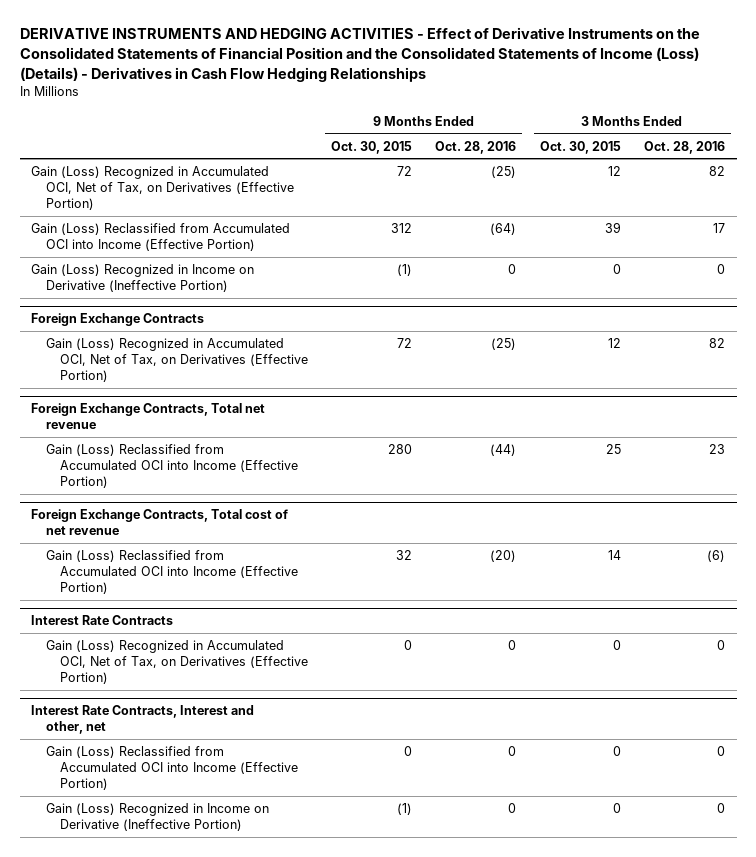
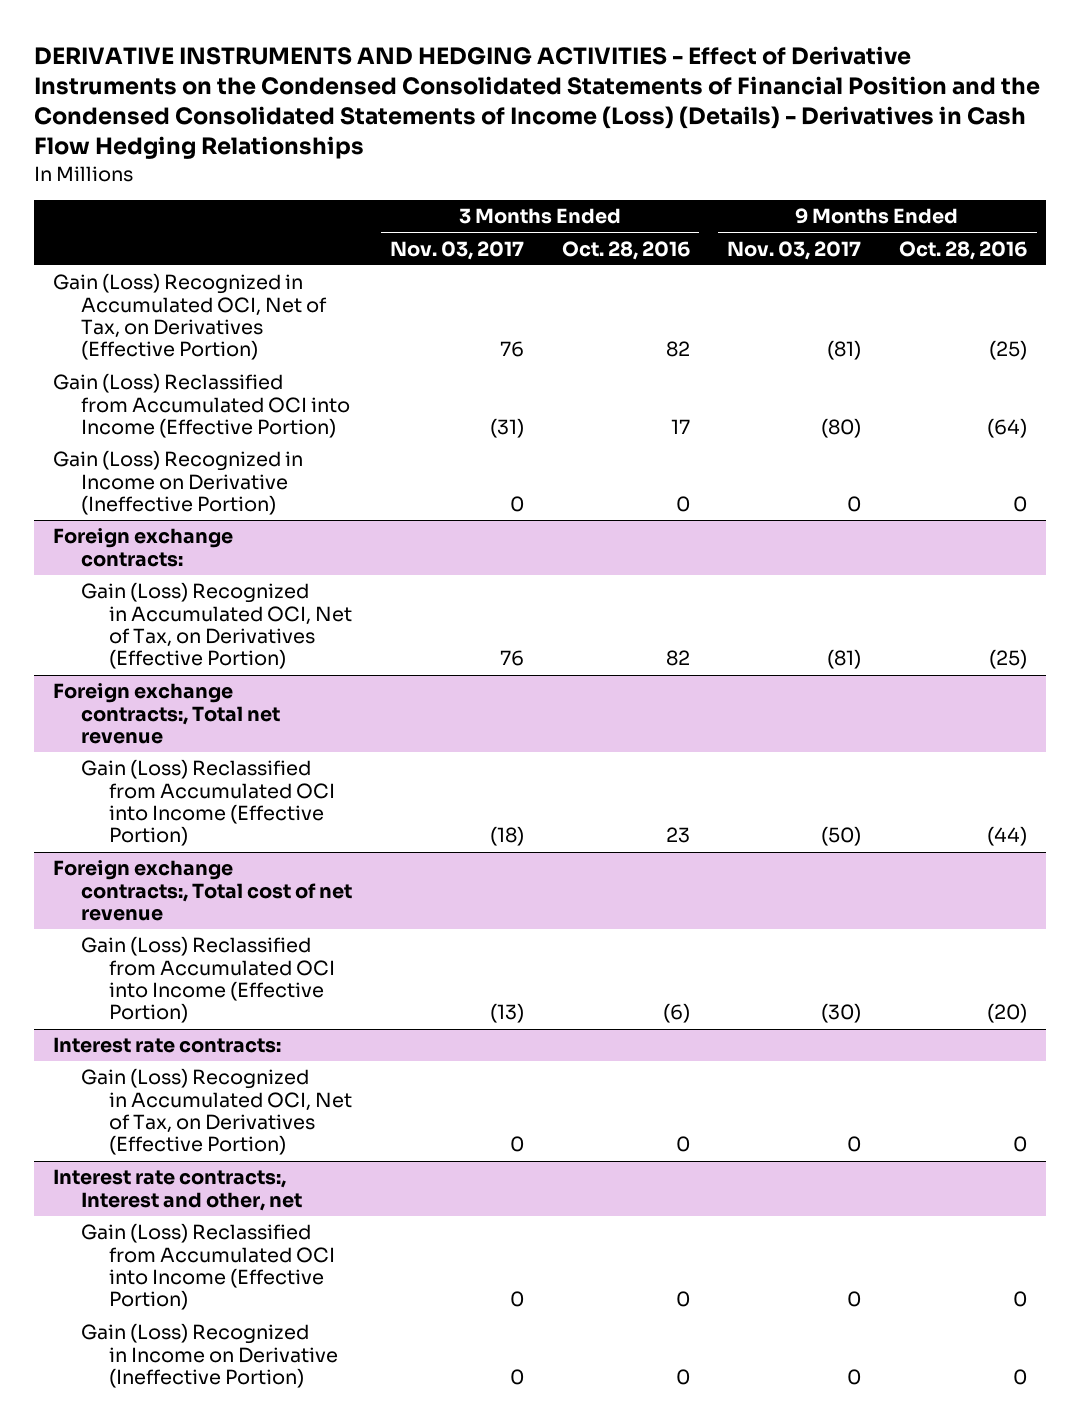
[19,27,700,83] DERIVATIVE INSTRUMENTS AND HEDGING ACTIVITIES - Effect of Derivative Instruments on the Consolidated Statements of Financial Position and the Consolidated Statements of Income (Loss) (Details) - Derivatives in Cash Flow Hedging Relationships -> [34,46,1041,160] DERIVATIVE INSTRUMENTS AND HEDGING ACTIVITIES - Effect of Derivative Instruments on the Condensed Consolidated Statements of Financial Position and the Condensed Consolidated Statements of Income (Loss) (Details) - Derivatives in Cash Flow Hedging Relationships
[331,140,413,154] Oct. 30, 2015 -> none
[539,140,621,154] Oct. 30, 2015 -> none
none -> [390,240,525,260] Nov. 03, 2017
none -> [727,240,862,260] Nov. 03, 2017
[31,313,205,327] Foreign Exchange Contracts -> [52,528,233,567] Foreign exchange contracts:
[31,403,266,430] Foreign Exchange Contracts, Total net revenue -> [52,683,281,745] Foreign exchange contracts:, Total net revenue
[31,509,289,536] Foreign Exchange Contracts, Total cost of net revenue -> [52,860,353,922] Foreign exchange contracts:, Total cost of net revenue
[31,615,174,626] Interest Rate Contracts -> [52,1037,281,1054] Interest rate contracts:
[31,705,255,735] Interest Rate Contracts, Interest and other, net -> [52,1169,303,1211] Interest rate contracts:, Interest and other, net

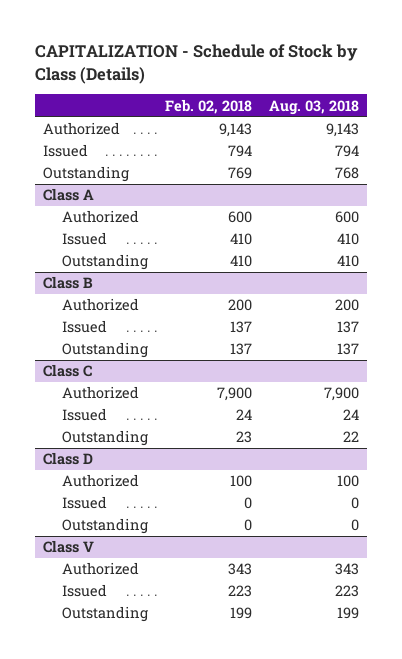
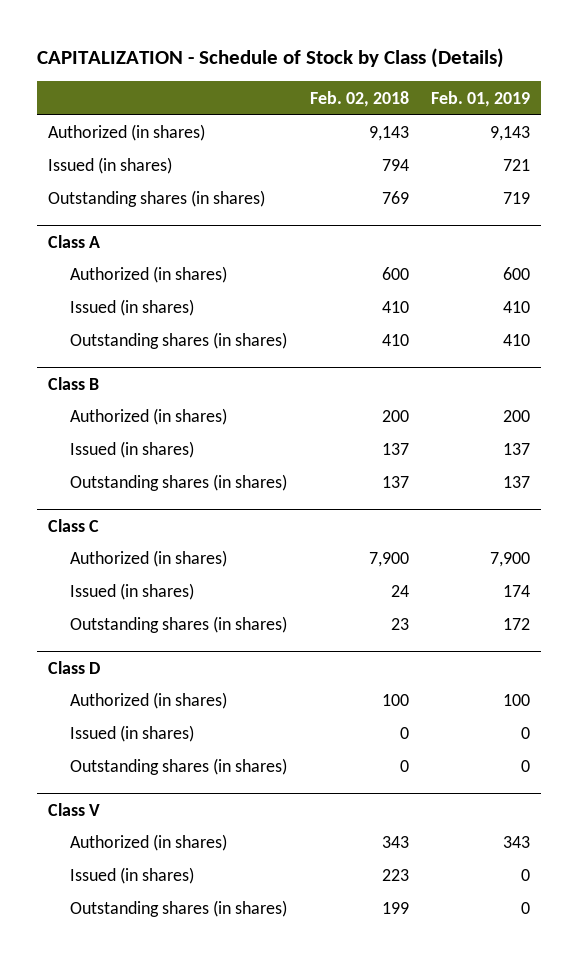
[268,99,359,115] Aug. 03, 2018 -> none
none -> [430,90,530,107] Feb. 01, 2019
[43,122,121,136] Authorized -> [47,124,205,142] Authorized (in shares)
[43,144,89,158] Issued -> [47,157,172,175] Issued (in shares)
[43,166,130,183] Outstanding -> [47,190,265,208] Outstanding shares (in shares)
[62,210,140,224] Authorized -> [70,266,228,284] Authorized (in shares)
[62,232,108,246] Issued -> [70,299,195,317] Issued (in shares)
[62,254,149,271] Outstanding -> [70,332,288,350] Outstanding shares (in shares)
[62,298,140,312] Authorized -> [70,408,228,426] Authorized (in shares)
[62,320,108,334] Issued -> [70,441,195,459] Issued (in shares)
[62,342,149,359] Outstanding -> [70,474,288,492] Outstanding shares (in shares)
[62,386,140,400] Authorized -> [70,550,228,568] Authorized (in shares)
[62,408,108,422] Issued -> [70,583,195,601] Issued (in shares)
[62,430,149,447] Outstanding -> [70,616,288,634] Outstanding shares (in shares)
[62,474,140,488] Authorized -> [70,692,228,710] Authorized (in shares)
[62,496,108,510] Issued -> [70,725,195,743] Issued (in shares)
[62,518,149,535] Outstanding -> [70,758,288,776] Outstanding shares (in shares)
[62,562,140,576] Authorized -> [70,834,228,852] Authorized (in shares)
[62,584,108,598] Issued -> [70,867,195,885] Issued (in shares)
[62,606,149,623] Outstanding -> [70,900,288,918] Outstanding shares (in shares)

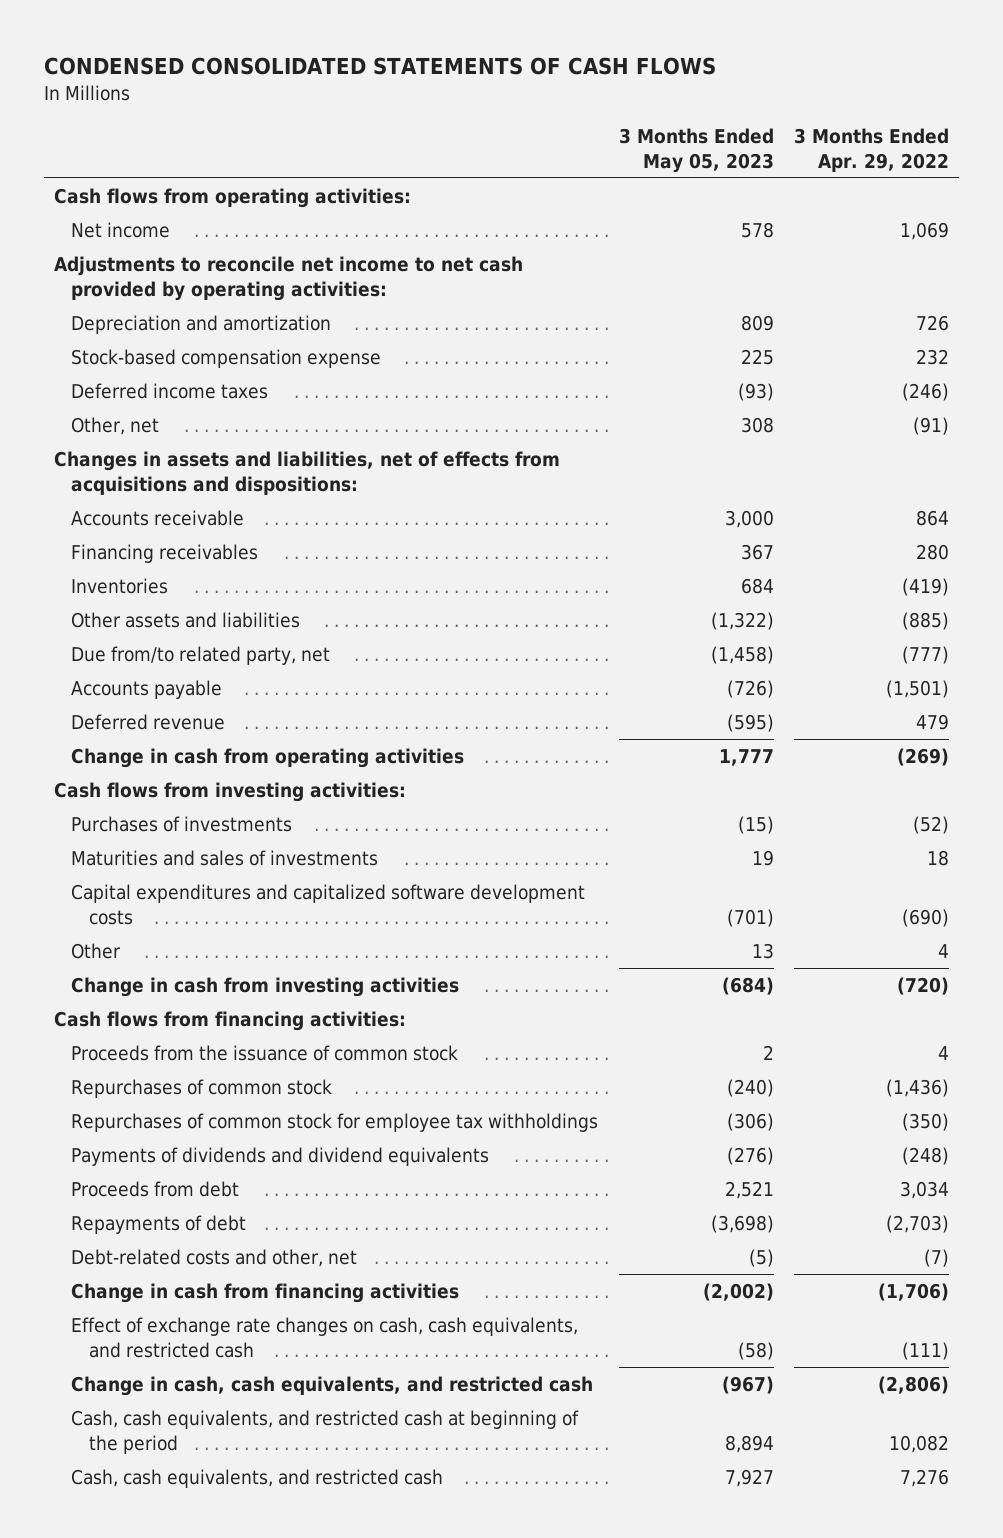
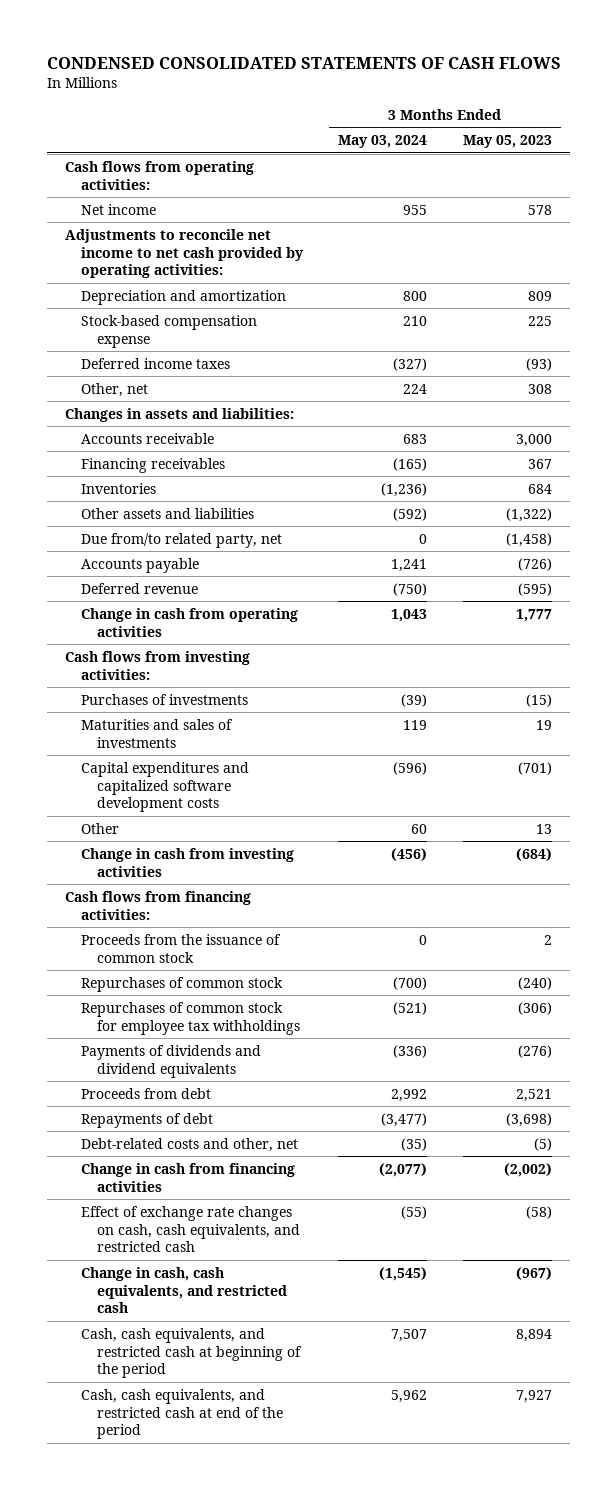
[793,128,949,172] 3 Months Ended Apr. 29, 2022 -> none
none -> [338,135,428,149] May 03, 2024
[54,451,561,495] Changes in assets and liabilities, net of effects from acquisitions and dispositions: -> [64,407,294,422] Changes in assets and liabilities:
[71,1469,444,1489] Cash, cash equivalents, and restricted cash -> [80,1388,284,1440] Cash, cash equivalents, and restricted cash at end of the period

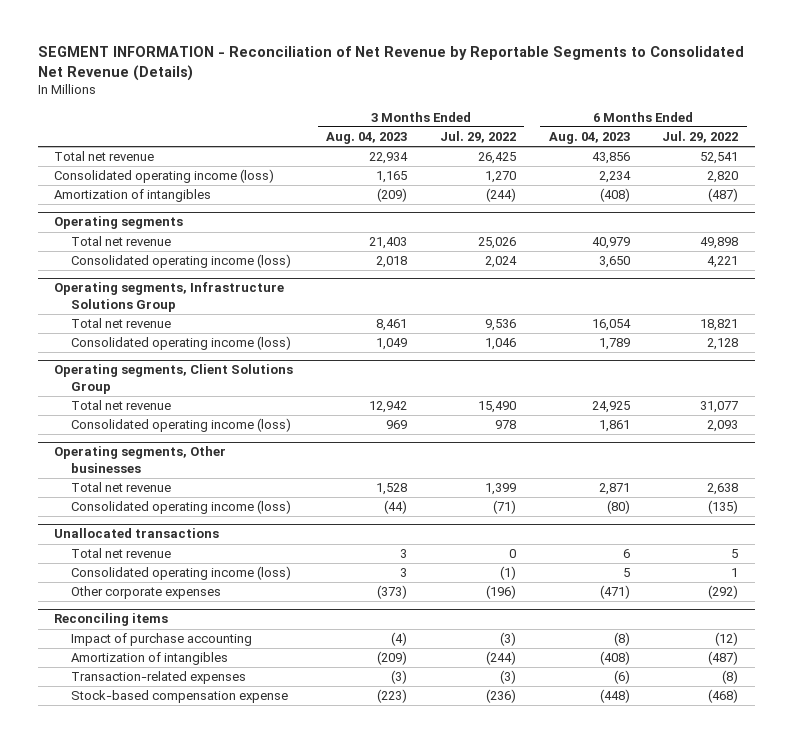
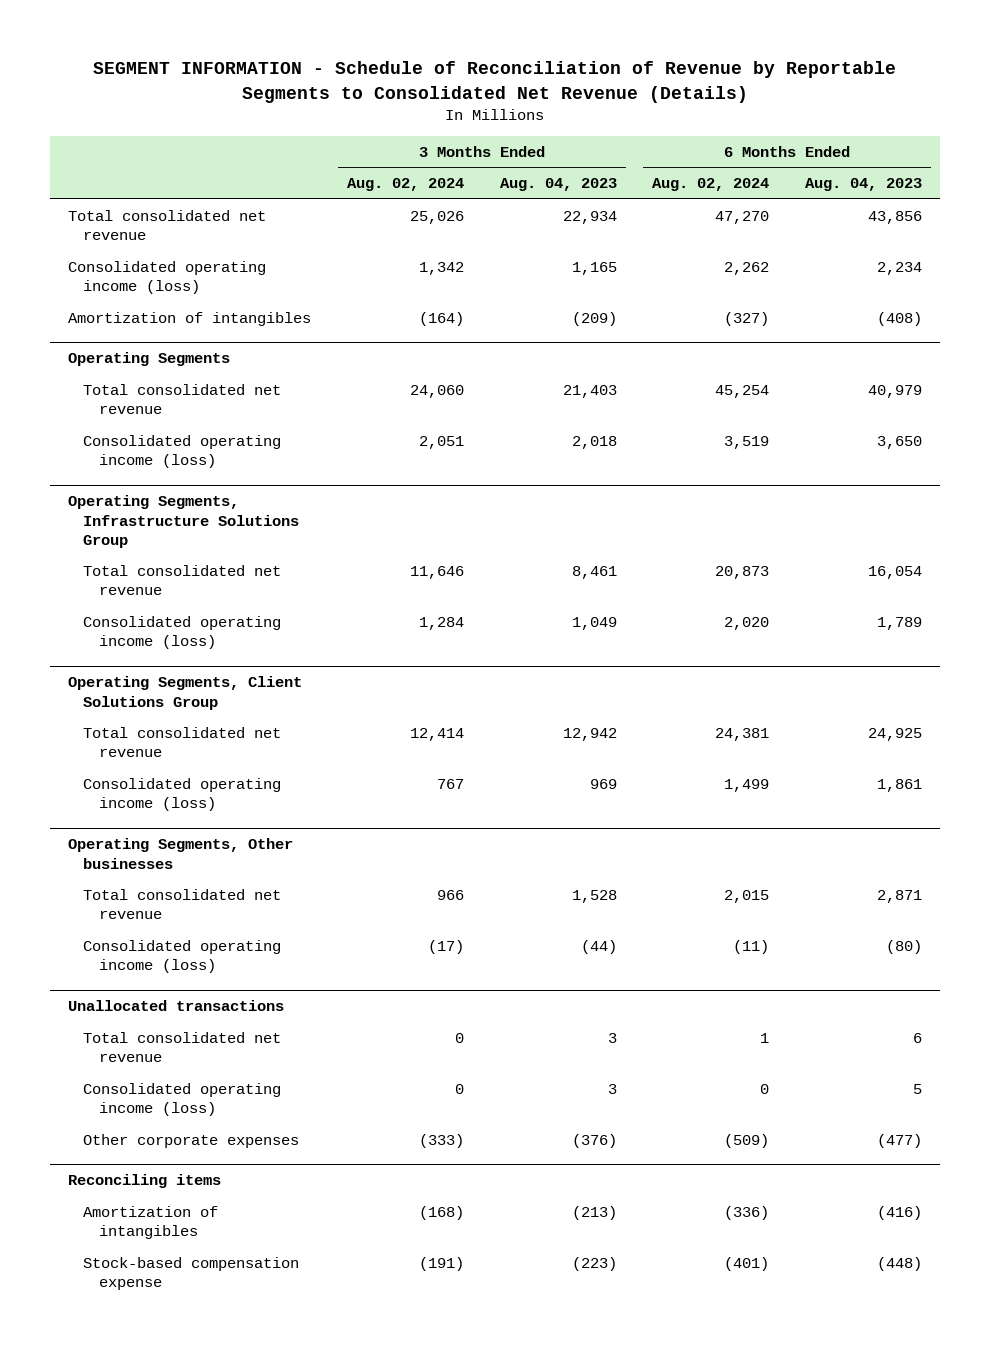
[37,46,744,82] SEGMENT INFORMATION - Reconciliation of Net Revenue by Reportable Segments to Consolidated Net Revenue (Details) -> [93,61,897,103] SEGMENT INFORMATION - Schedule of Reconciliation of Revenue by Reportable Segments to Consolidated Net Revenue (Details)
[439,130,516,143] Jul. 29, 2022 -> none
[662,130,739,143] Jul. 29, 2022 -> none
none -> [346,178,464,192] Aug. 02, 2024
none -> [652,178,770,192] Aug. 02, 2024
[53,151,154,162] Total net revenue -> [67,209,266,241] Total consolidated net revenue
[53,216,183,230] Operating segments -> [67,352,230,367] Operating Segments
[71,236,172,247] Total net revenue -> [83,383,282,415] Total consolidated net revenue
[53,282,284,312] Operating segments, Infrastructure Solutions Group -> [67,495,300,548] Operating Segments, Infrastructure Solutions Group
[71,318,172,329] Total net revenue -> [83,564,282,596] Total consolidated net revenue
[53,364,293,394] Operating segments, Client Solutions Group -> [67,676,302,710] Operating Segments, Client Solutions Group
[71,400,172,411] Total net revenue -> [83,726,282,758] Total consolidated net revenue
[53,446,226,473] Operating segments, Other businesses -> [67,838,293,869] Operating Segments, Other businesses
[71,482,172,493] Total net revenue -> [83,888,282,920] Total consolidated net revenue
[71,548,172,559] Total net revenue -> [83,1031,282,1063] Total consolidated net revenue
[376,585,407,600] (373) -> [571,1133,617,1148] (376)
[599,585,630,600] (471) -> [877,1133,923,1148] (477)
[71,633,253,647] Impact of purchase accounting -> none
[71,671,247,685] Transaction-related expenses -> none
[376,651,407,666] (209) -> [571,1205,617,1220] (213)
[599,651,630,666] (408) -> [877,1205,923,1220] (416)

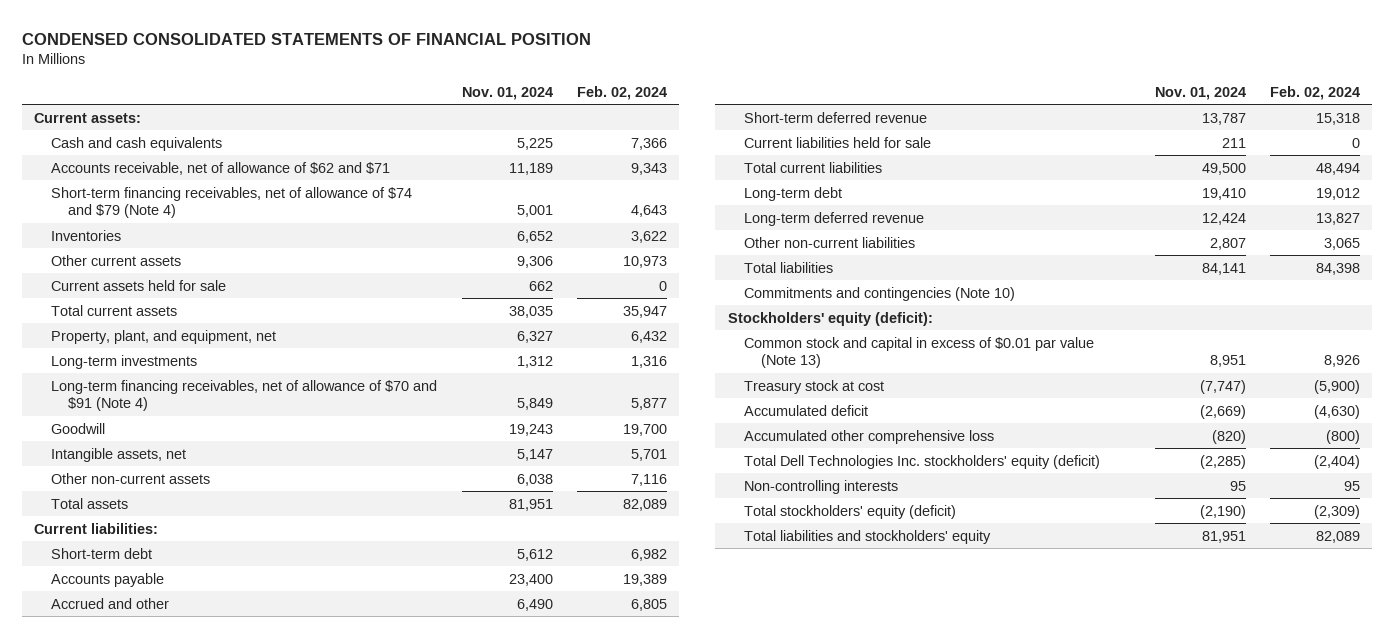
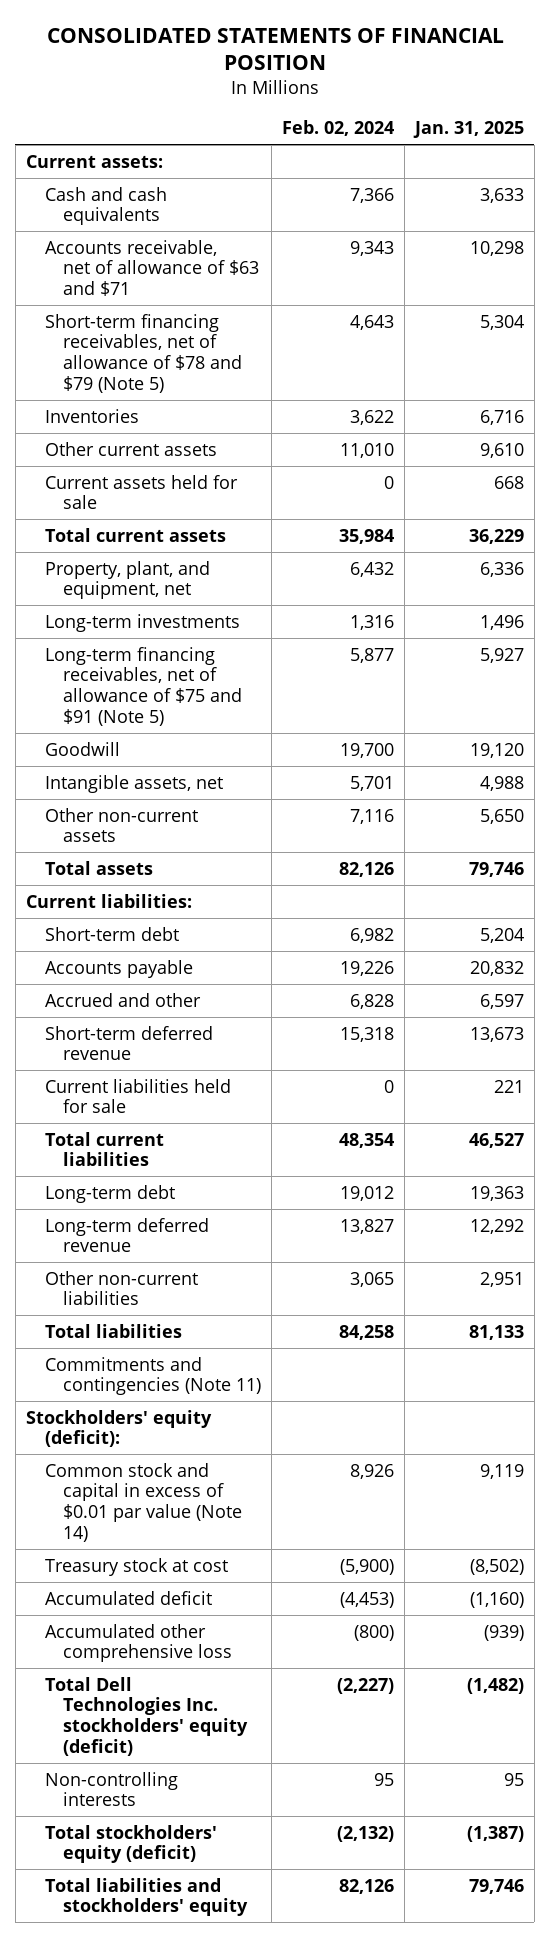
[22,32,592,45] CONDENSED CONSOLIDATED STATEMENTS OF FINANCIAL POSITION -> [46,27,504,71] CONSOLIDATED STATEMENTS OF FINANCIAL POSITION
[461,86,553,100] Nov. 01, 2024 -> none
none -> [413,121,525,139] Jan. 31, 2025
[51,161,391,175] Accounts receivable, net of allowance of $62 and $71 -> [44,239,260,296] Accounts receivable, net of allowance of $63 and $71
[51,186,413,219] Short-term financing receivables, net of allowance of $74 and $79 (Note 4) -> [44,313,243,393] Short-term financing receivables, net of allowance of $78 and $79 (Note 5)
[622,255,667,268] 10,973 -> [340,442,395,458] 11,010
[622,305,667,318] 35,947 -> [339,528,395,544] 35,984
[51,379,438,412] Long-term financing receivables, net of allowance of $70 and $91 (Note 4) -> [44,646,243,726] Long-term financing receivables, net of allowance of $75 and $91 (Note 5)
[622,498,667,511] 82,089 -> [339,861,395,877] 82,126
[622,573,667,586] 19,389 -> [340,960,395,976] 19,226
[630,598,667,611] 6,805 -> [350,993,395,1009] 6,828
[1316,162,1361,175] 48,494 -> [339,1132,395,1148] 48,354
[1316,262,1361,275] 84,398 -> [339,1324,395,1340] 84,258
[744,286,1016,301] Commitments and contingencies (Note 10) -> [44,1356,262,1396] Commitments and contingencies (Note 11)
[744,336,1095,369] Common stock and capital in excess of $0.01 par value (Note 13) -> [44,1462,243,1542] Common stock and capital in excess of $0.01 par value (Note 14)
[1314,404,1361,419] (4,630) -> [340,1591,395,1608] (4,453)
[1314,454,1361,469] (2,404) -> [337,1677,395,1694] (2,227)
[1314,504,1361,519] (2,309) -> [337,1825,395,1842] (2,132)
[1316,530,1361,543] 82,089 -> [339,1878,395,1894] 82,126

